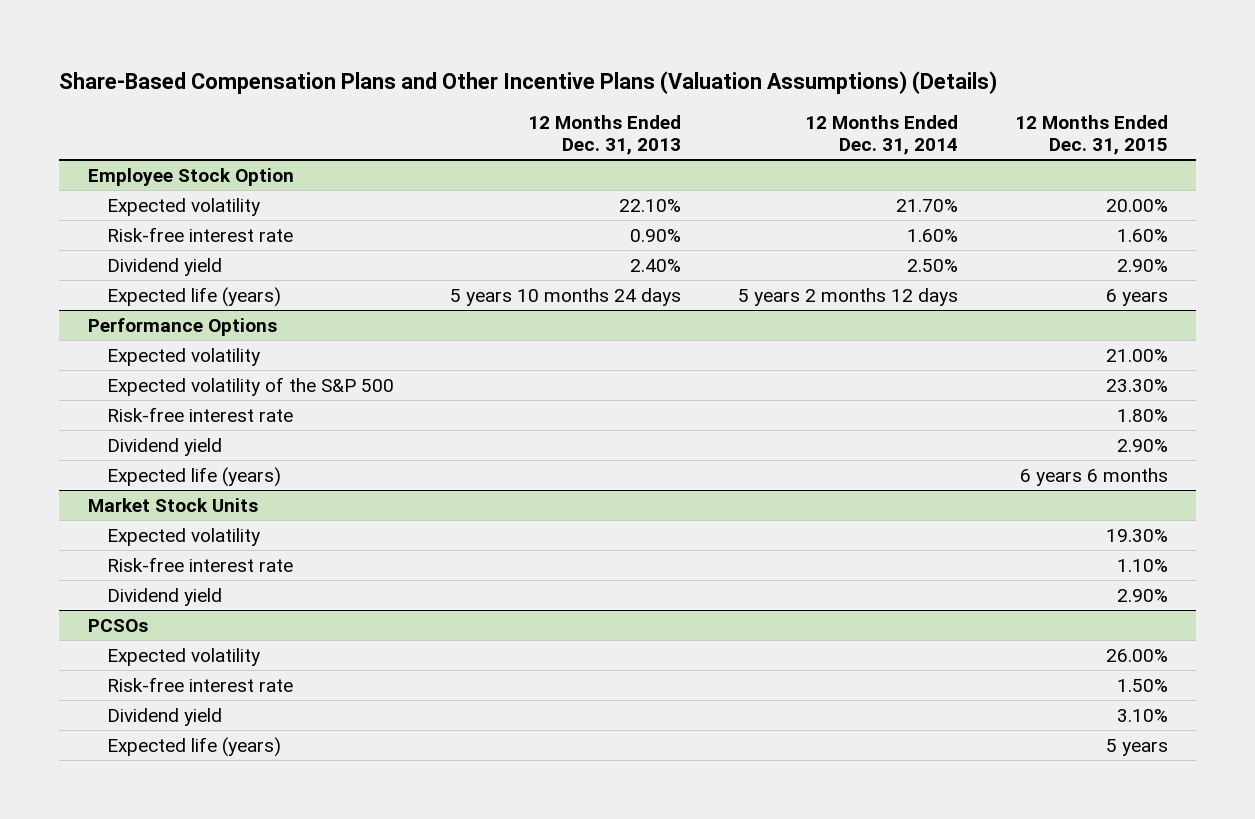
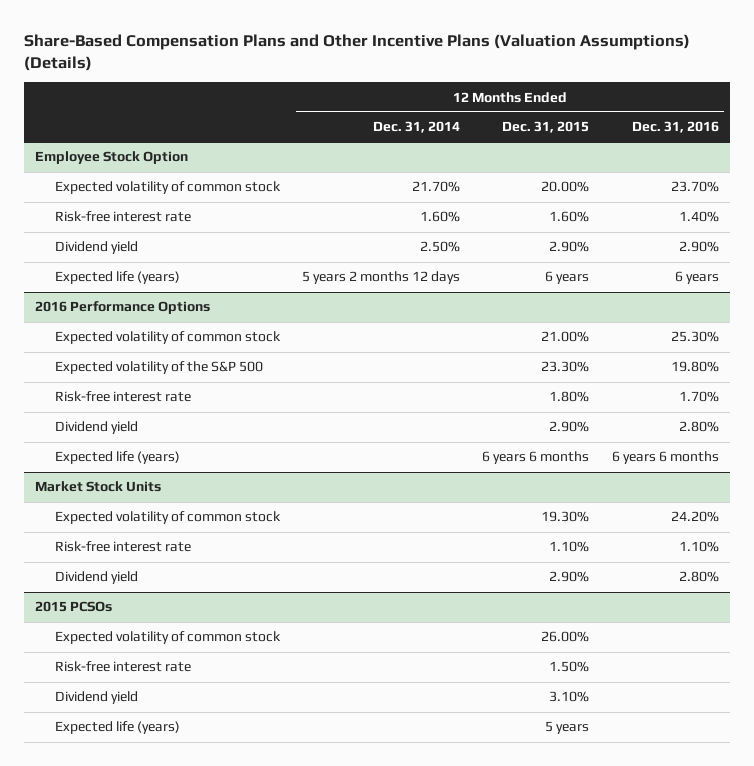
[528,115,682,156] 12 Months Ended Dec. 31, 2013 -> none
none -> [631,121,719,134] Dec. 31, 2016
[106,197,260,216] Expected volatility -> [54,181,281,195] Expected volatility of common stock
[87,317,277,336] Performance Options -> [35,301,211,315] 2016 Performance Options
[106,347,260,366] Expected volatility -> [54,331,281,345] Expected volatility of common stock
[106,527,260,546] Expected volatility -> [54,511,281,525] Expected volatility of common stock
[87,618,148,632] PCSOs -> [35,601,113,613] 2015 PCSOs
[106,647,260,666] Expected volatility -> [54,631,281,645] Expected volatility of common stock

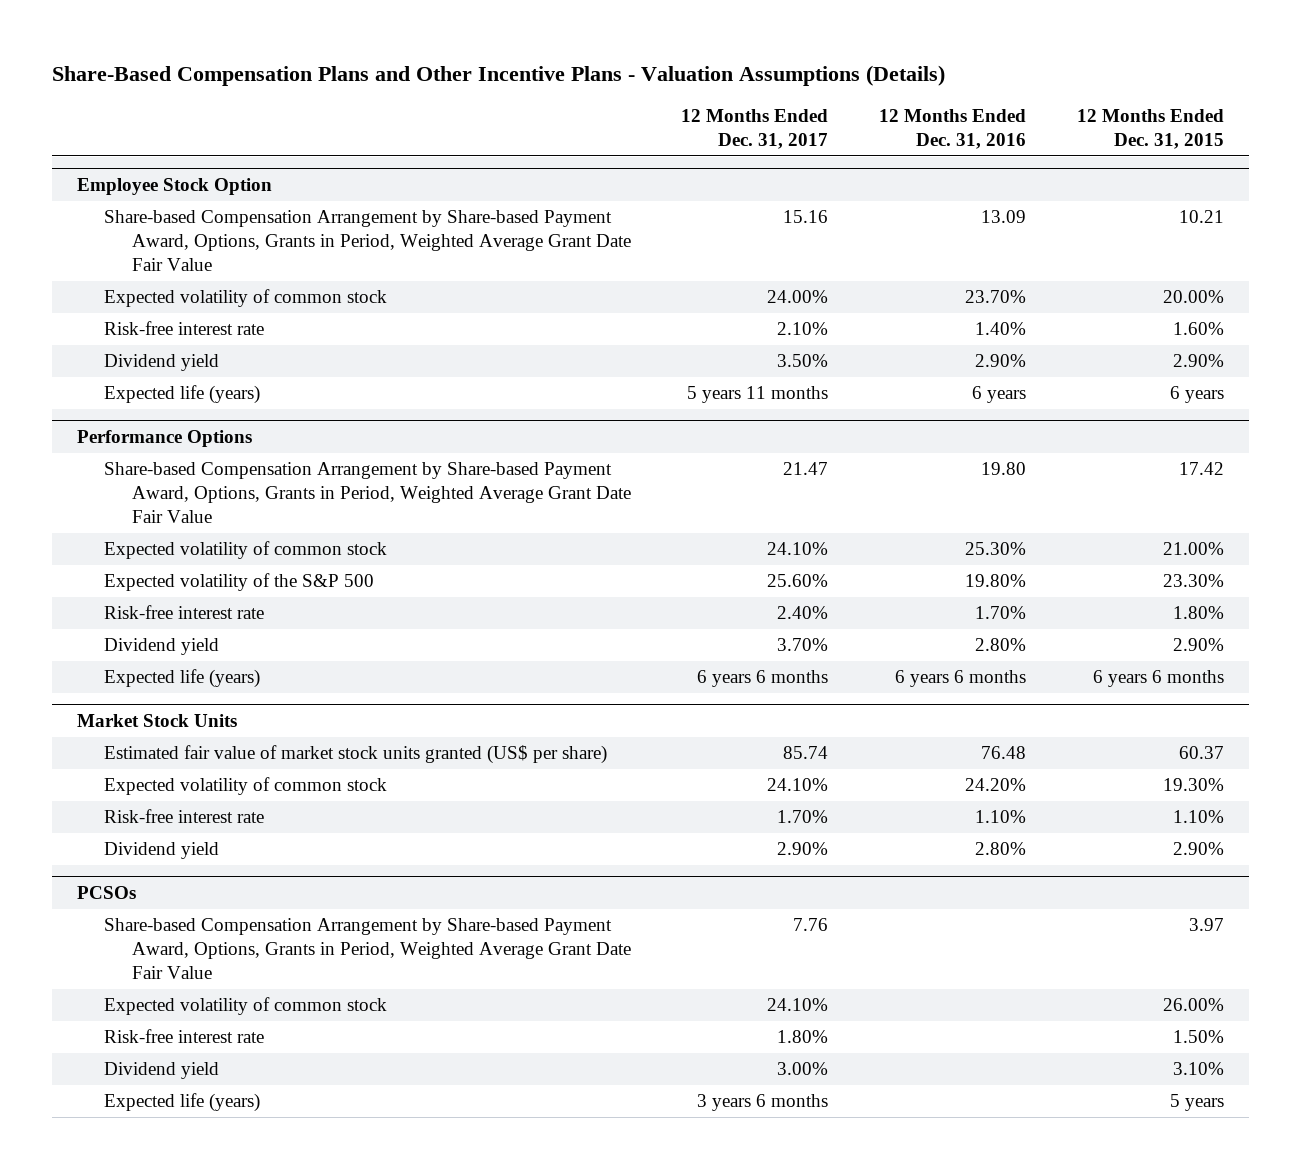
[24,34,691,72] Share-Based Compensation Plans and Other Incentive Plans (Valuation Assumptions) (Details) -> [51,65,945,87] Share-Based Compensation Plans and Other Incentive Plans - Valuation Assumptions (Details)
[373,121,461,134] Dec. 31, 2014 -> none
none -> [681,109,829,150] 12 Months Ended Dec. 31, 2017
none -> [104,210,631,271] Share-based Compensation Arrangement by Share-based Payment Award, Options, Grants in Period, Weighted Average Grant Date Fair Value
[35,301,211,315] 2016 Performance Options -> [76,430,252,448] Performance Options
none -> [104,462,631,523] Share-based Compensation Arrangement by Share-based Payment Award, Options, Grants in Period, Weighted Average Grant Date Fair Value
none -> [104,745,608,765] Estimated fair value of market stock units granted (US$ per share)
[35,601,113,613] 2015 PCSOs -> [76,886,136,900] PCSOs
none -> [104,918,631,979] Share-based Compensation Arrangement by Share-based Payment Award, Options, Grants in Period, Weighted Average Grant Date Fair Value

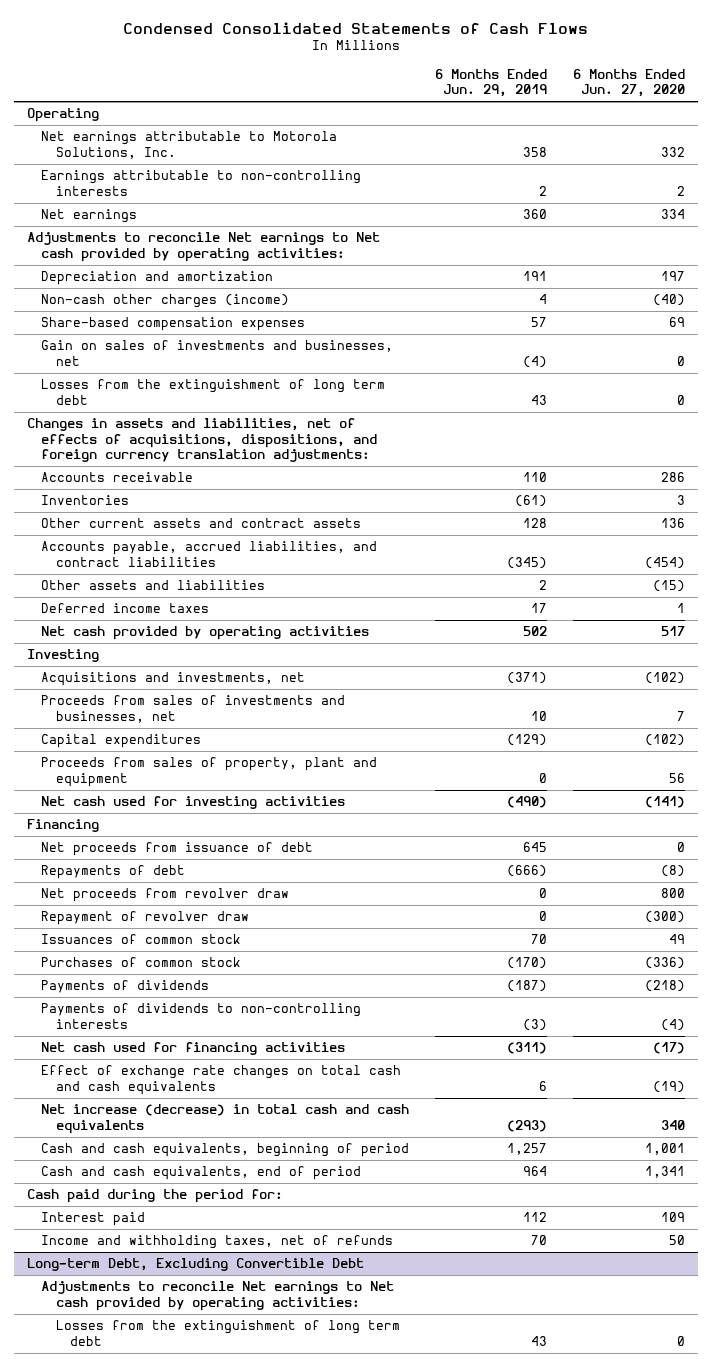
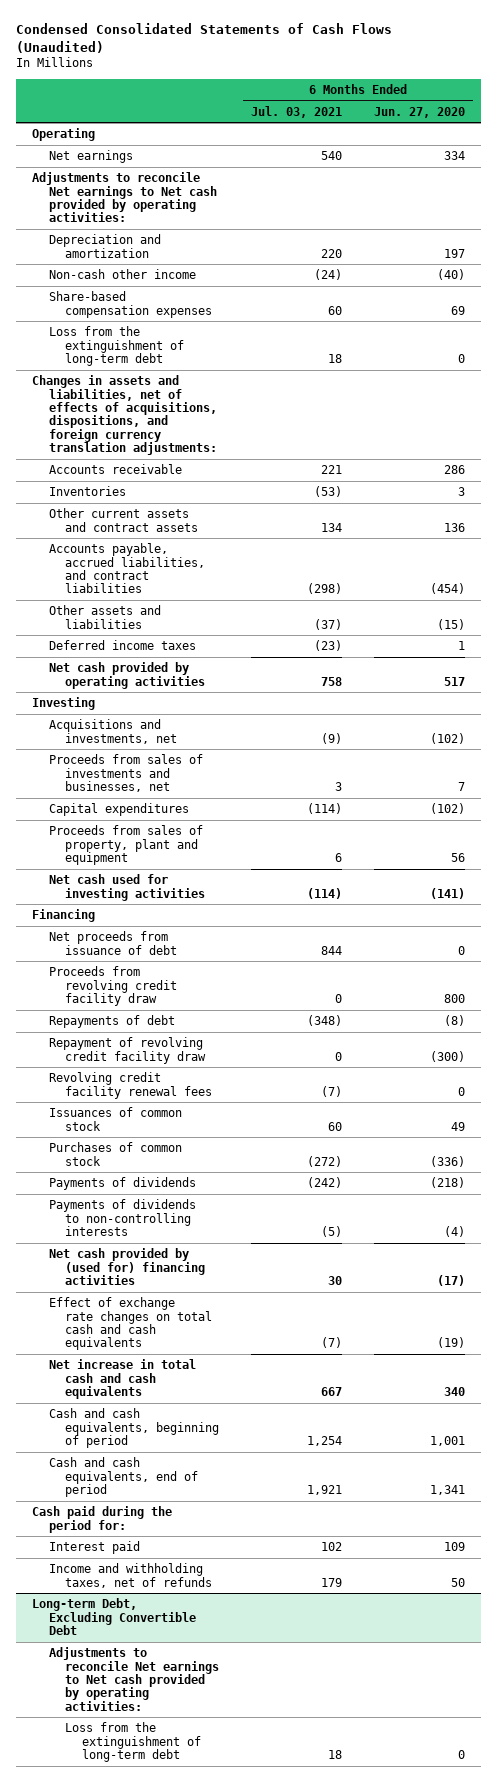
[122,21,588,34] Condensed Consolidated Statements of Cash Flows -> [16,22,393,53] Condensed Consolidated Statements of Cash Flows (Unaudited)
[435,69,548,98] 6 Months Ended Jun. 29, 2019 -> none
none -> [251,105,343,118] Jul. 03, 2021
[41,131,338,159] Net earnings attributable to Motorola Solutions, Inc. -> none
[41,170,362,196] Earnings attributable to non-controlling interests -> none
[41,294,290,309] Non-cash other charges (income) -> [48,269,196,280] Non-cash other income
[41,340,394,366] Gain on sales of investments and businesses, net -> none
[41,379,386,405] Losses from the extinguishment of long term debt -> [48,326,185,366] Loss from the extinguishment of long-term debt
none -> [48,966,178,1006] Proceeds from revolving credit facility draw
[41,888,290,903] Net proceeds from revolver draw -> none
[41,911,250,926] Repayment of revolver draw -> [48,1037,207,1064] Repayment of revolving credit facility draw
none -> [48,1072,213,1099] Revolving credit facility renewal fees
[41,1042,346,1056] Net cash used for financing activities -> [48,1248,206,1285] Net cash provided by (used for) financing activities
[41,1104,410,1134] Net increase (decrease) in total cash and cash equivalents -> [48,1359,196,1399] Net increase in total cash and cash equivalents
[55,1320,400,1346] Losses from the extinguishment of long term debt -> [65,1722,202,1762] Loss from the extinguishment of long-term debt

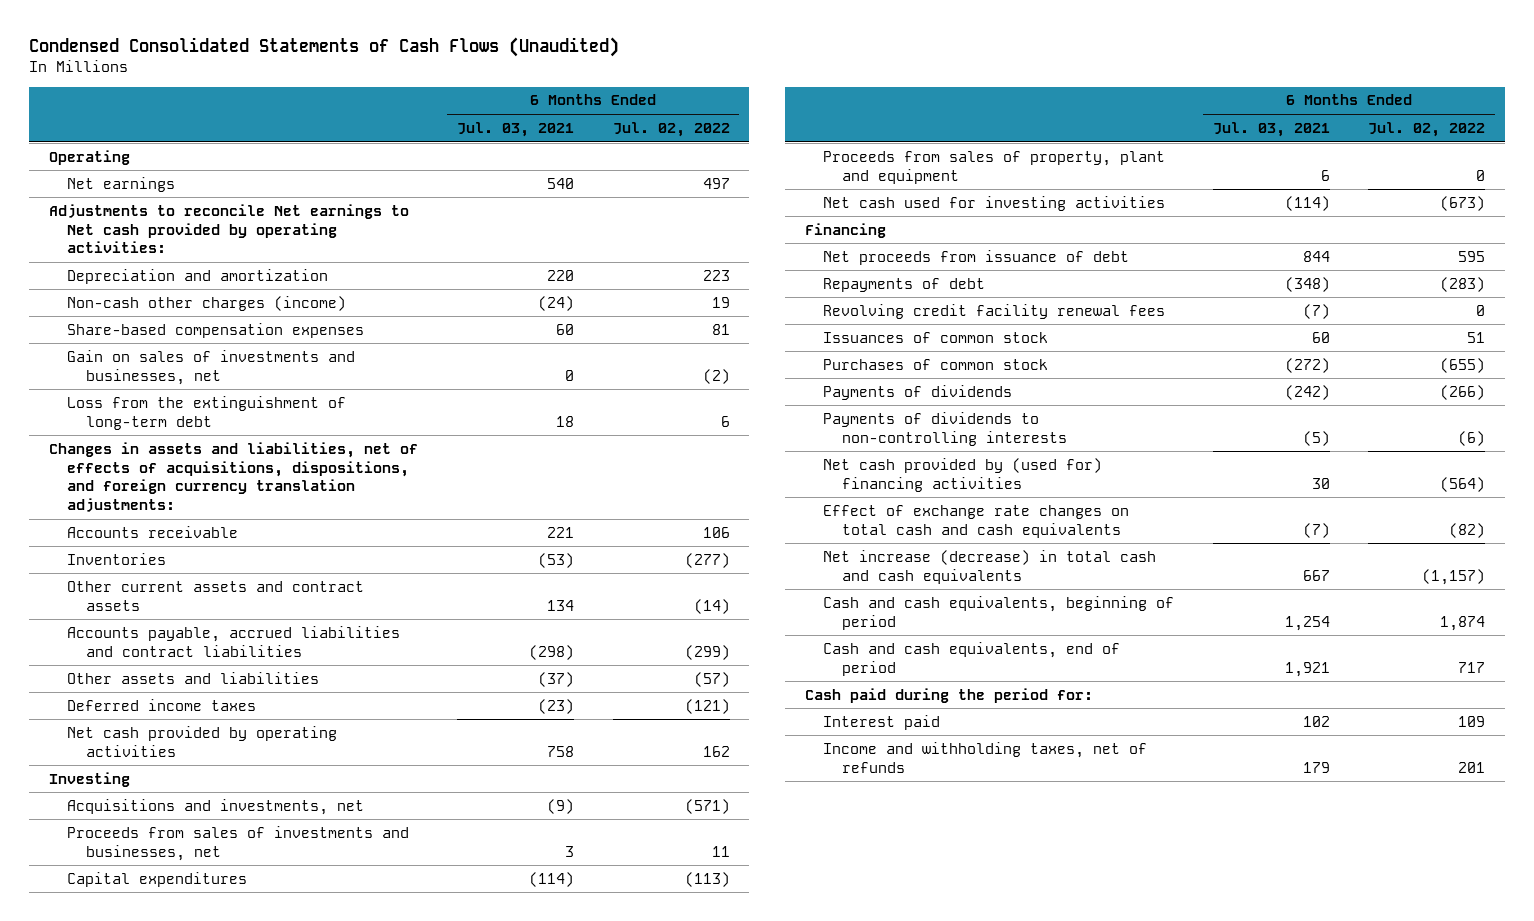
[374,106,466,118] Jun. 27, 2020 -> none
none -> [612,121,730,137] Jul. 02, 2022
[48,269,196,280] Non-cash other income -> [67,295,347,311] Non-cash other charges (income)
none -> [67,349,356,385] Gain on sales of investments and businesses, net
[48,543,206,594] Accounts payable, accrued liabilities, and contract liabilities -> [67,625,401,657] Accounts payable, accrued liabilities and contract liabilities
[48,966,178,1006] Proceeds from revolving credit facility draw -> none
[48,1037,207,1064] Repayment of revolving credit facility draw -> none
[48,1359,196,1399] Net increase in total cash and cash equivalents -> [823,549,1157,584] Net increase (decrease) in total cash and cash equivalents
[32,1598,196,1635] Long-term Debt, Excluding Convertible Debt -> none
[48,1647,220,1711] Adjustments to reconcile Net earnings to Net cash provided by operating activities: -> none
[65,1722,202,1762] Loss from the extinguishment of long-term debt -> none

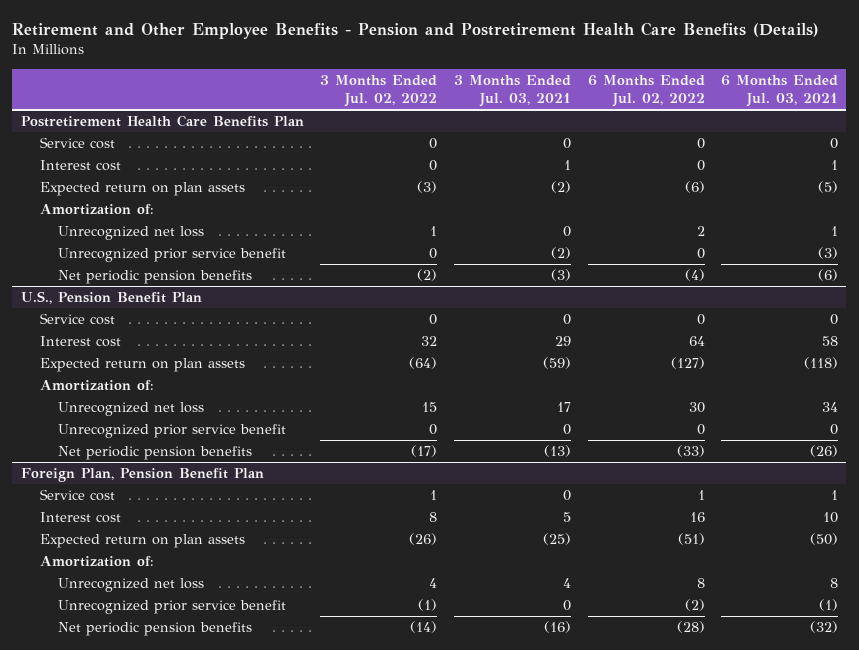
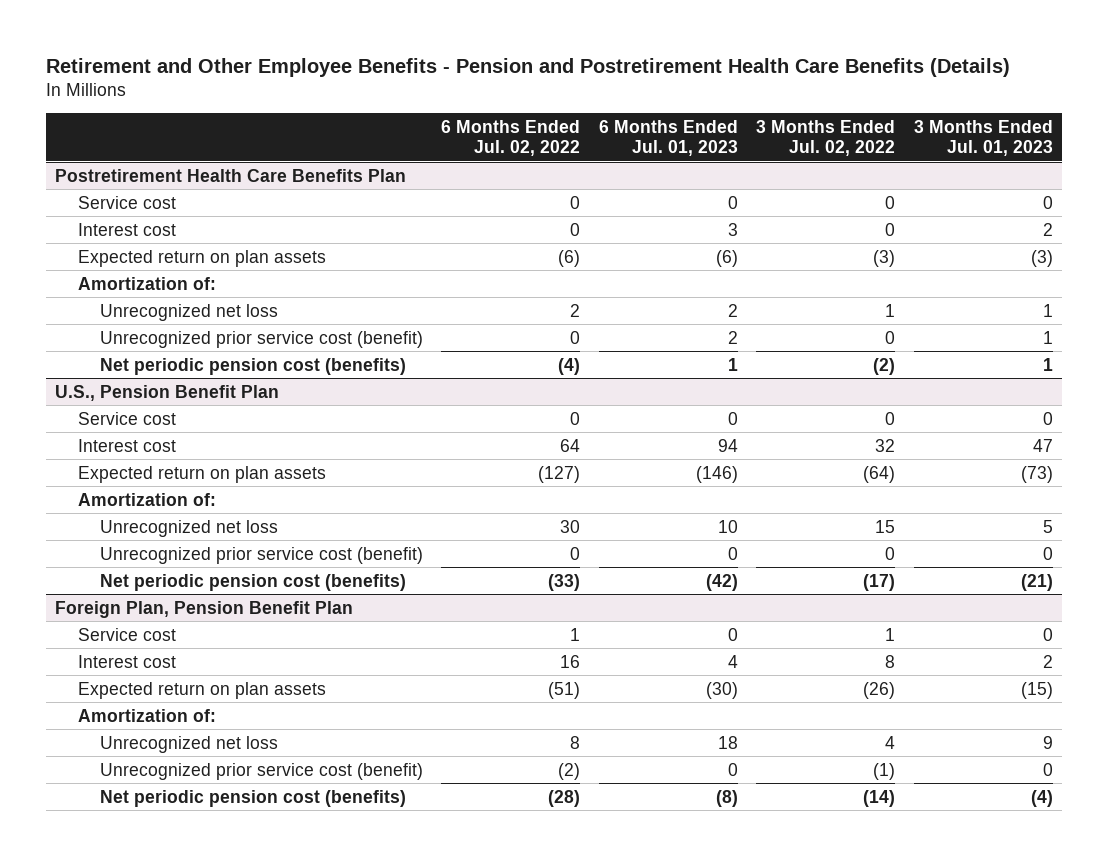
[453,74,571,107] 3 Months Ended Jul. 03, 2021 -> none
[721,74,839,107] 6 Months Ended Jul. 03, 2021 -> none
none -> [598,120,738,157] 6 Months Ended Jul. 01, 2023
none -> [913,120,1053,157] 3 Months Ended Jul. 01, 2023
[58,248,287,263] Unrecognized prior service benefit -> [99,330,423,348] Unrecognized prior service cost (benefit)
[58,270,253,285] Net periodic pension benefits -> [99,357,406,375] Net periodic pension cost (benefits)
[58,424,287,439] Unrecognized prior service benefit -> [99,546,423,564] Unrecognized prior service cost (benefit)
[58,446,253,461] Net periodic pension benefits -> [99,573,406,591] Net periodic pension cost (benefits)
[58,600,287,615] Unrecognized prior service benefit -> [99,762,423,780] Unrecognized prior service cost (benefit)
[58,622,253,637] Net periodic pension benefits -> [99,789,406,807] Net periodic pension cost (benefits)

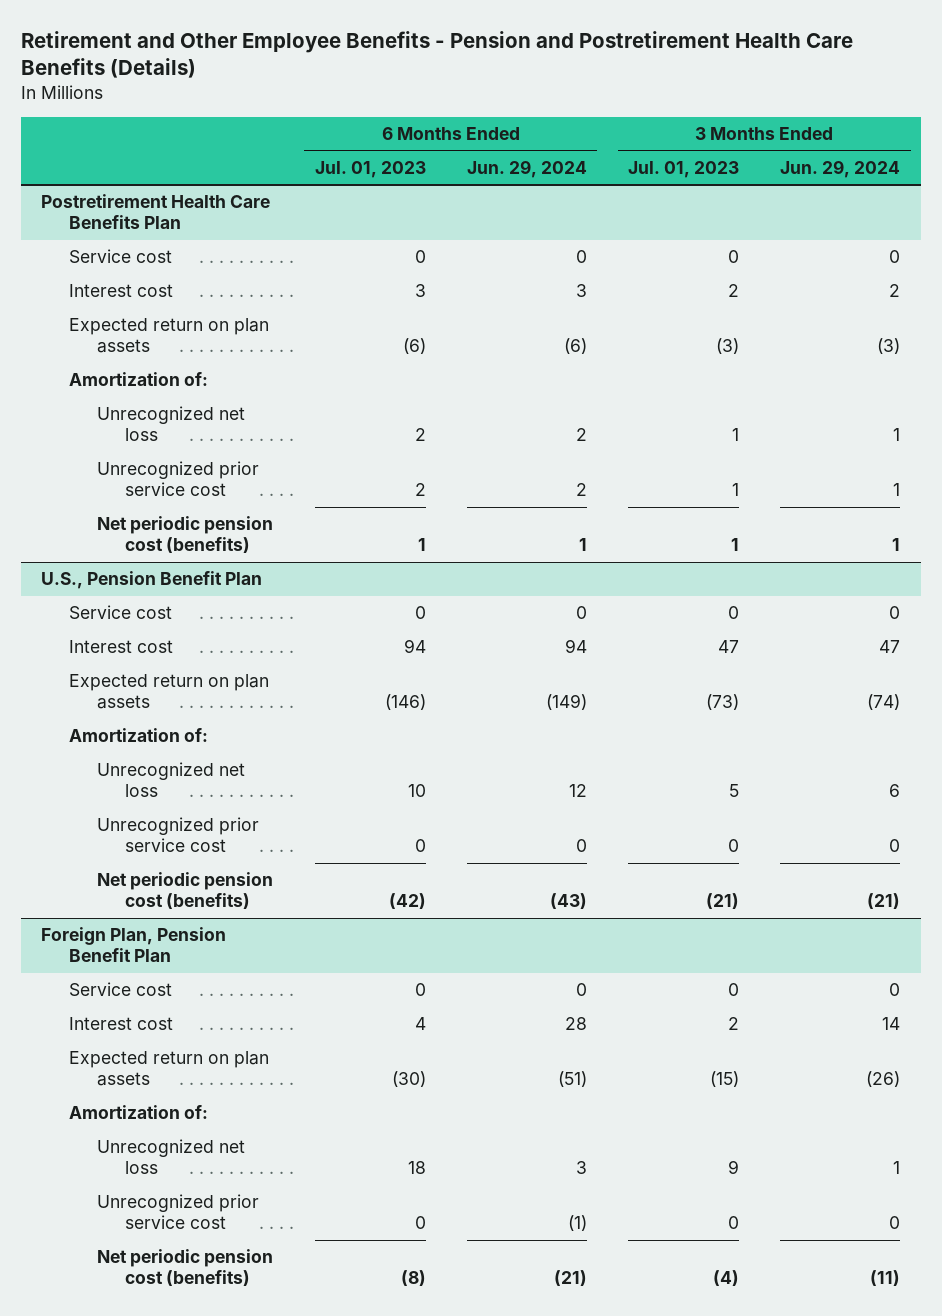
[441,120,581,157] 6 Months Ended Jul. 02, 2022 -> none
[756,120,896,157] 3 Months Ended Jul. 02, 2022 -> none
none -> [466,159,587,178] Jun. 29, 2024
none -> [780,159,901,178] Jun. 29, 2024
[99,330,423,348] Unrecognized prior service cost (benefit) -> [97,461,260,497] Unrecognized prior service cost
[99,546,423,564] Unrecognized prior service cost (benefit) -> [97,817,260,853] Unrecognized prior service cost
[99,762,423,780] Unrecognized prior service cost (benefit) -> [97,1194,260,1230] Unrecognized prior service cost

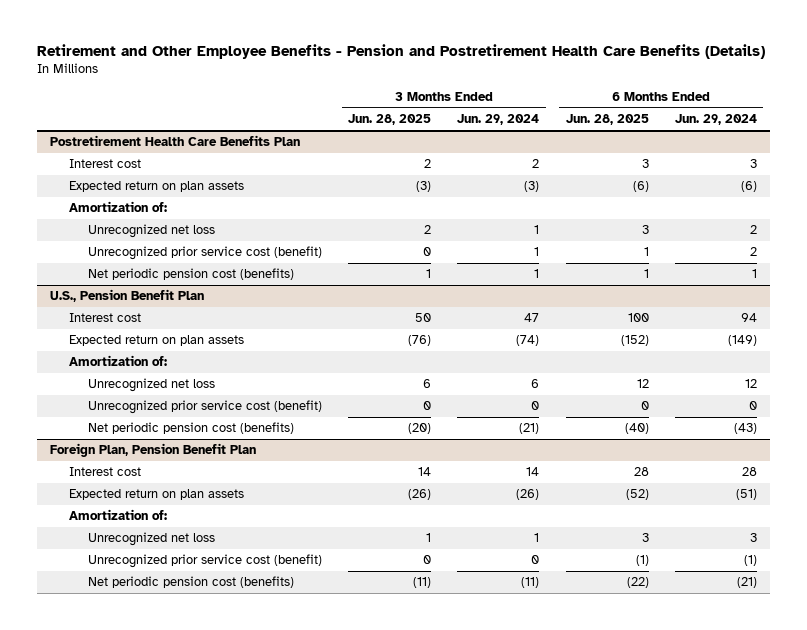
[314,160,426,178] Jul. 01, 2023 -> none
[628,160,740,178] Jul. 01, 2023 -> none
none -> [348,114,432,126] Jun. 28, 2025
none -> [565,114,649,126] Jun. 28, 2025
[69,249,173,264] Service cost -> none
[97,461,260,497] Unrecognized prior service cost -> [88,246,323,261] Unrecognized prior service cost (benefit)
[69,605,173,620] Service cost -> none
[97,817,260,853] Unrecognized prior service cost -> [88,400,323,415] Unrecognized prior service cost (benefit)
[69,982,173,997] Service cost -> none
[97,1194,260,1230] Unrecognized prior service cost -> [88,554,323,569] Unrecognized prior service cost (benefit)

